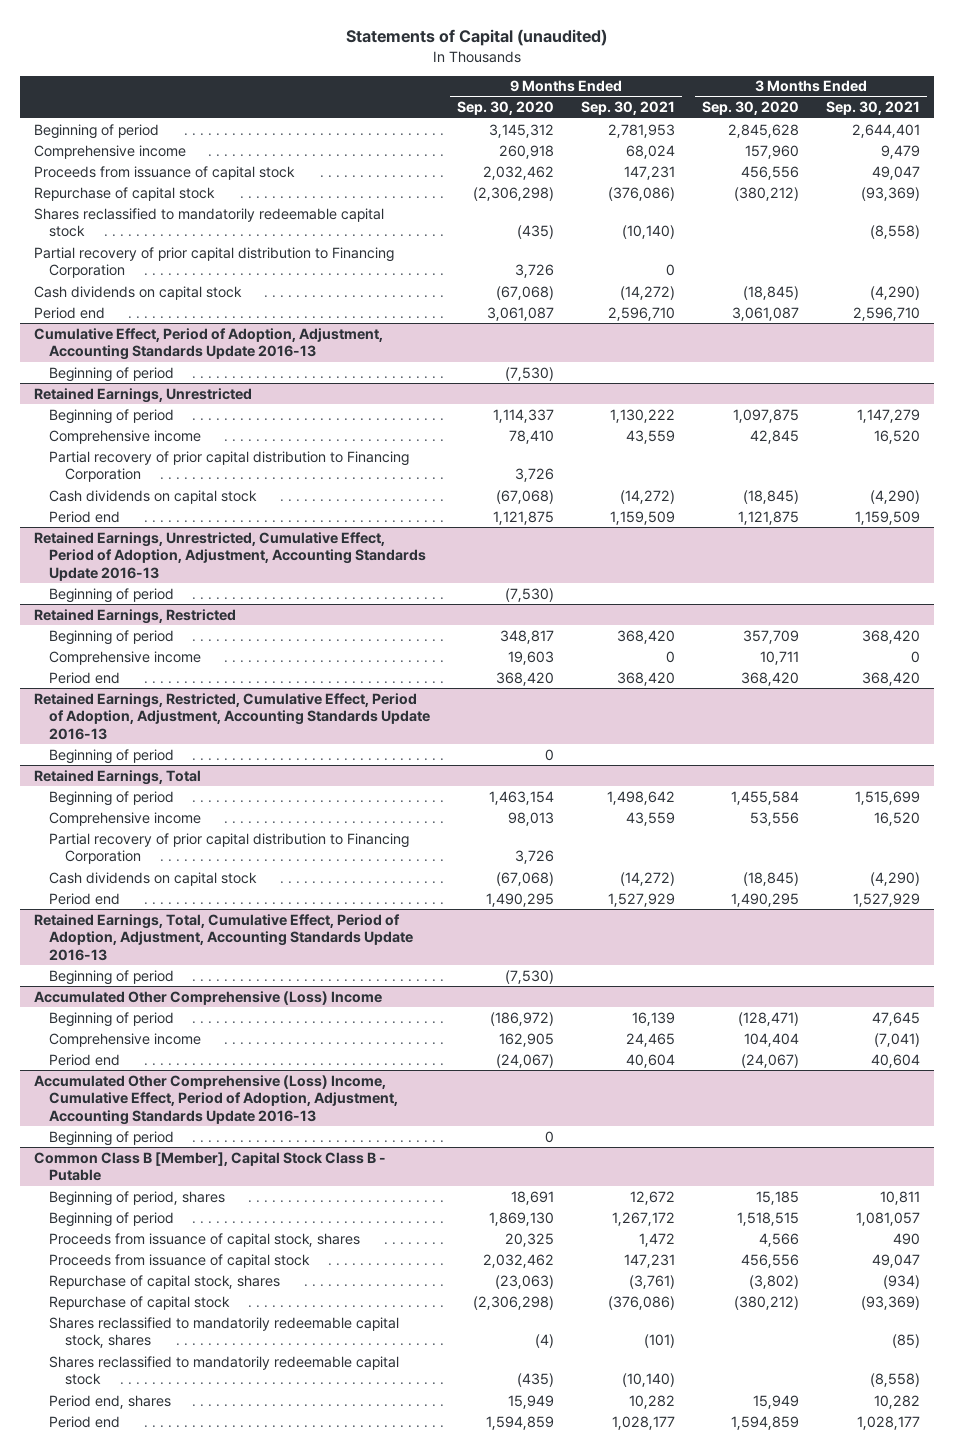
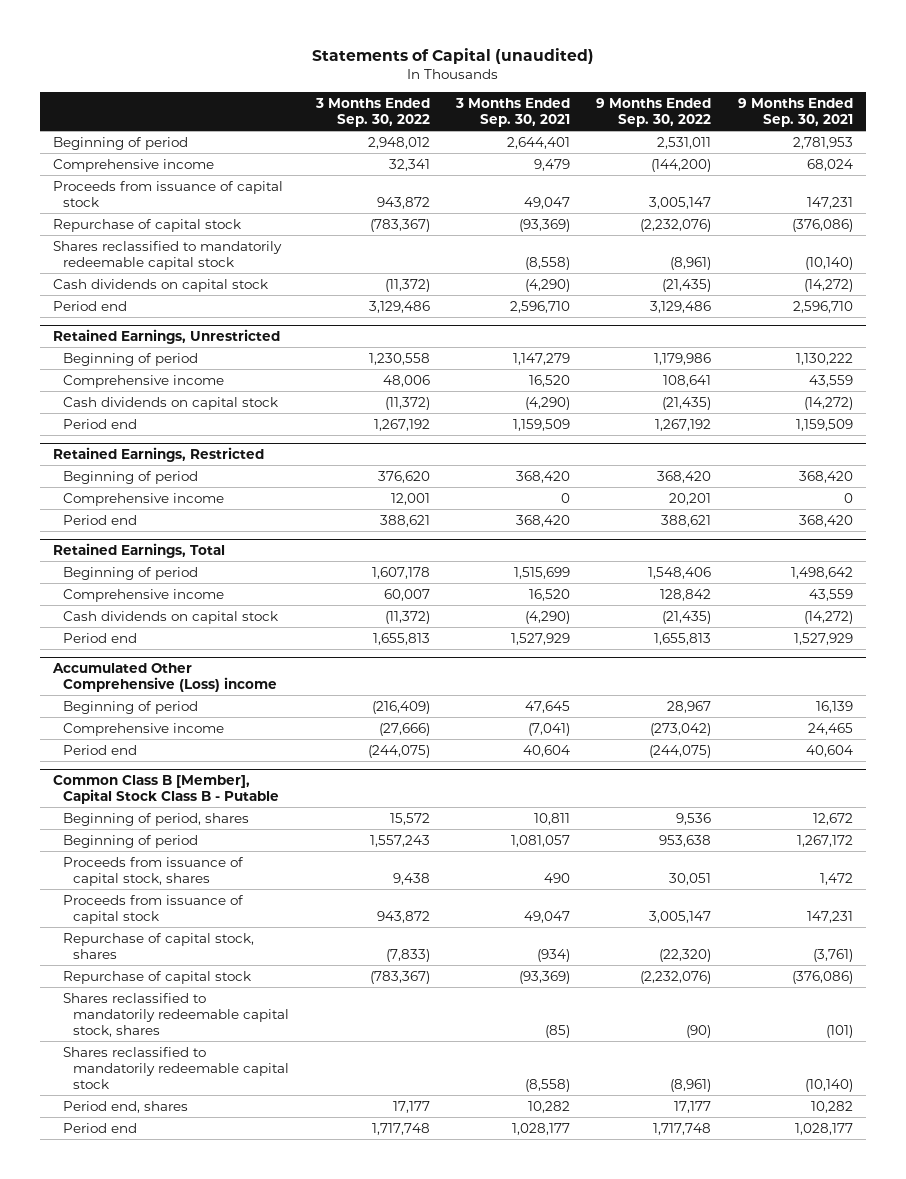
[457,101,555,116] Sep. 30, 2020 -> none
[702,101,800,116] Sep. 30, 2020 -> none
none -> [314,97,430,127] 3 Months Ended Sep. 30, 2022
none -> [596,97,712,127] 9 Months Ended Sep. 30, 2022
[33,246,394,279] Partial recovery of prior capital distribution to Financing Corporation -> none
[33,327,383,361] Cumulative Effect, Period of Adoption, Adjustment, Accounting Standards Update 2016-13 -> none
[49,366,175,382] Beginning of period -> none
[49,450,410,483] Partial recovery of prior capital distribution to Financing Corporation -> none
[33,531,427,581] Retained Earnings, Unrestricted, Cumulative Effect, Period of Adoption, Adjustment, Accounting Standards Update 2016-13 -> none
[49,587,175,603] Beginning of period -> none
[33,692,431,740] Retained Earnings, Restricted, Cumulative Effect, Period of Adoption, Adjustment, Accounting Standards Update 2016-13 -> none
[49,748,175,764] Beginning of period -> none
[49,832,410,865] Partial recovery of prior capital distribution to Financing Corporation -> none
[33,913,414,961] Retained Earnings, Total, Cumulative Effect, Period of Adoption, Adjustment, Accounting Standards Update 2016-13 -> none
[49,969,175,985] Beginning of period -> none
[33,990,382,1005] Accumulated Other Comprehensive (Loss) Income -> [52,662,278,692] Accumulated Other Comprehensive (Loss) income
[33,1074,399,1125] Accumulated Other Comprehensive (Loss) Income, Cumulative Effect, Period of Adoption, Adjustment, Accounting Standards Update 2016-13 -> none
[49,1130,175,1146] Beginning of period -> none

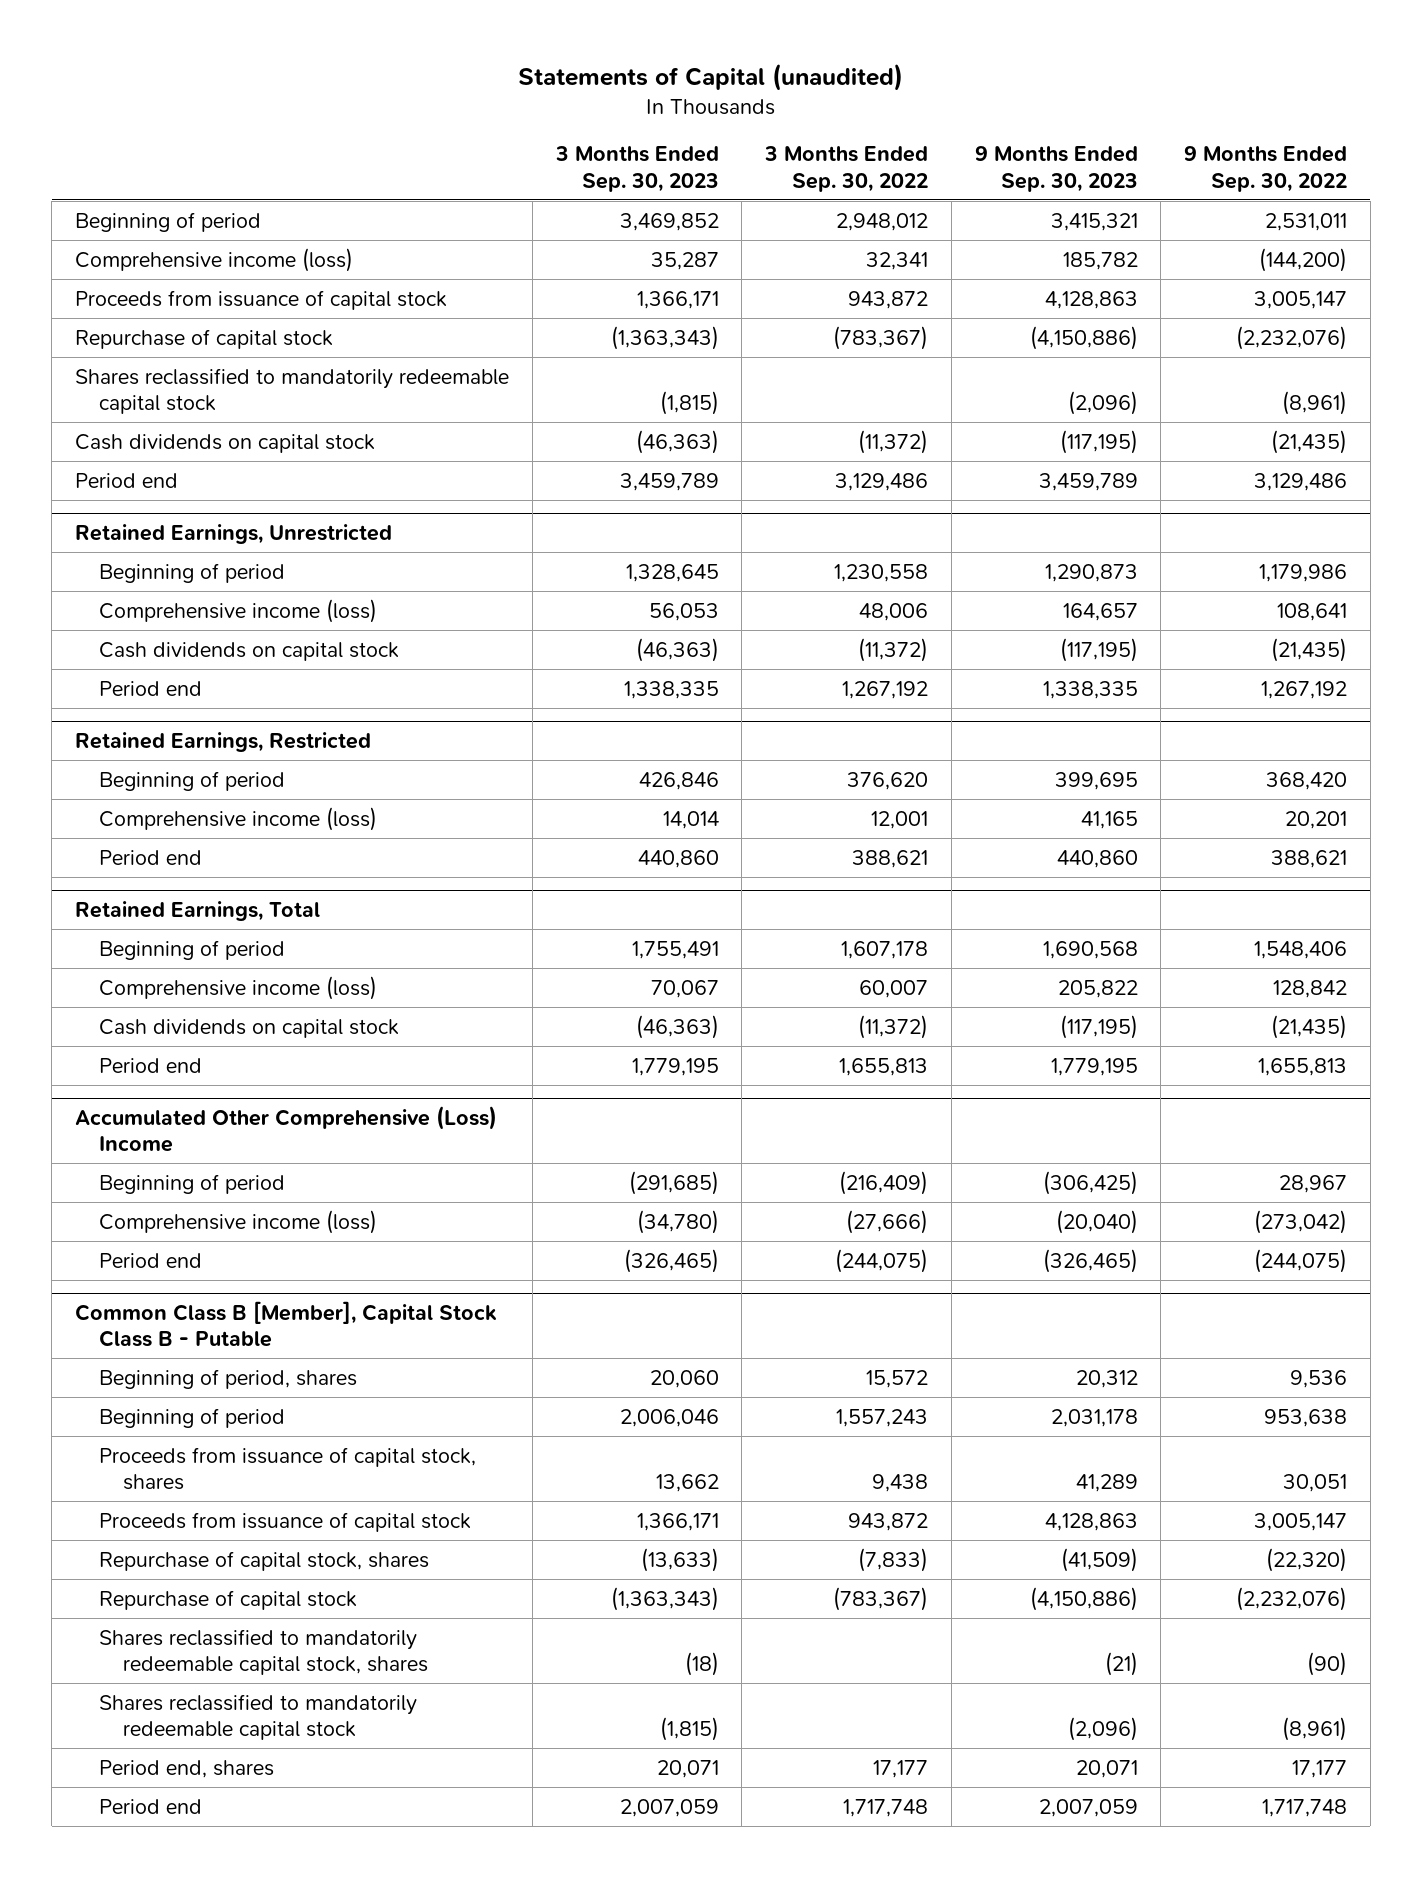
[454,97,570,127] 3 Months Ended Sep. 30, 2021 -> none
[737,97,853,127] 9 Months Ended Sep. 30, 2021 -> none
none -> [554,146,719,192] 3 Months Ended Sep. 30, 2023
none -> [974,146,1138,192] 9 Months Ended Sep. 30, 2023
[53,158,215,172] Comprehensive income -> [74,247,353,272] Comprehensive income (loss)
[63,374,225,388] Comprehensive income -> [99,598,378,623] Comprehensive income (loss)
[63,492,225,506] Comprehensive income -> [99,806,378,831] Comprehensive income (loss)
[63,588,225,602] Comprehensive income -> [99,975,378,1000] Comprehensive income (loss)
[52,662,278,692] Accumulated Other Comprehensive (Loss) income -> [74,1105,497,1153] Accumulated Other Comprehensive (Loss) Income
[63,722,225,736] Comprehensive income -> [99,1209,378,1234] Comprehensive income (loss)

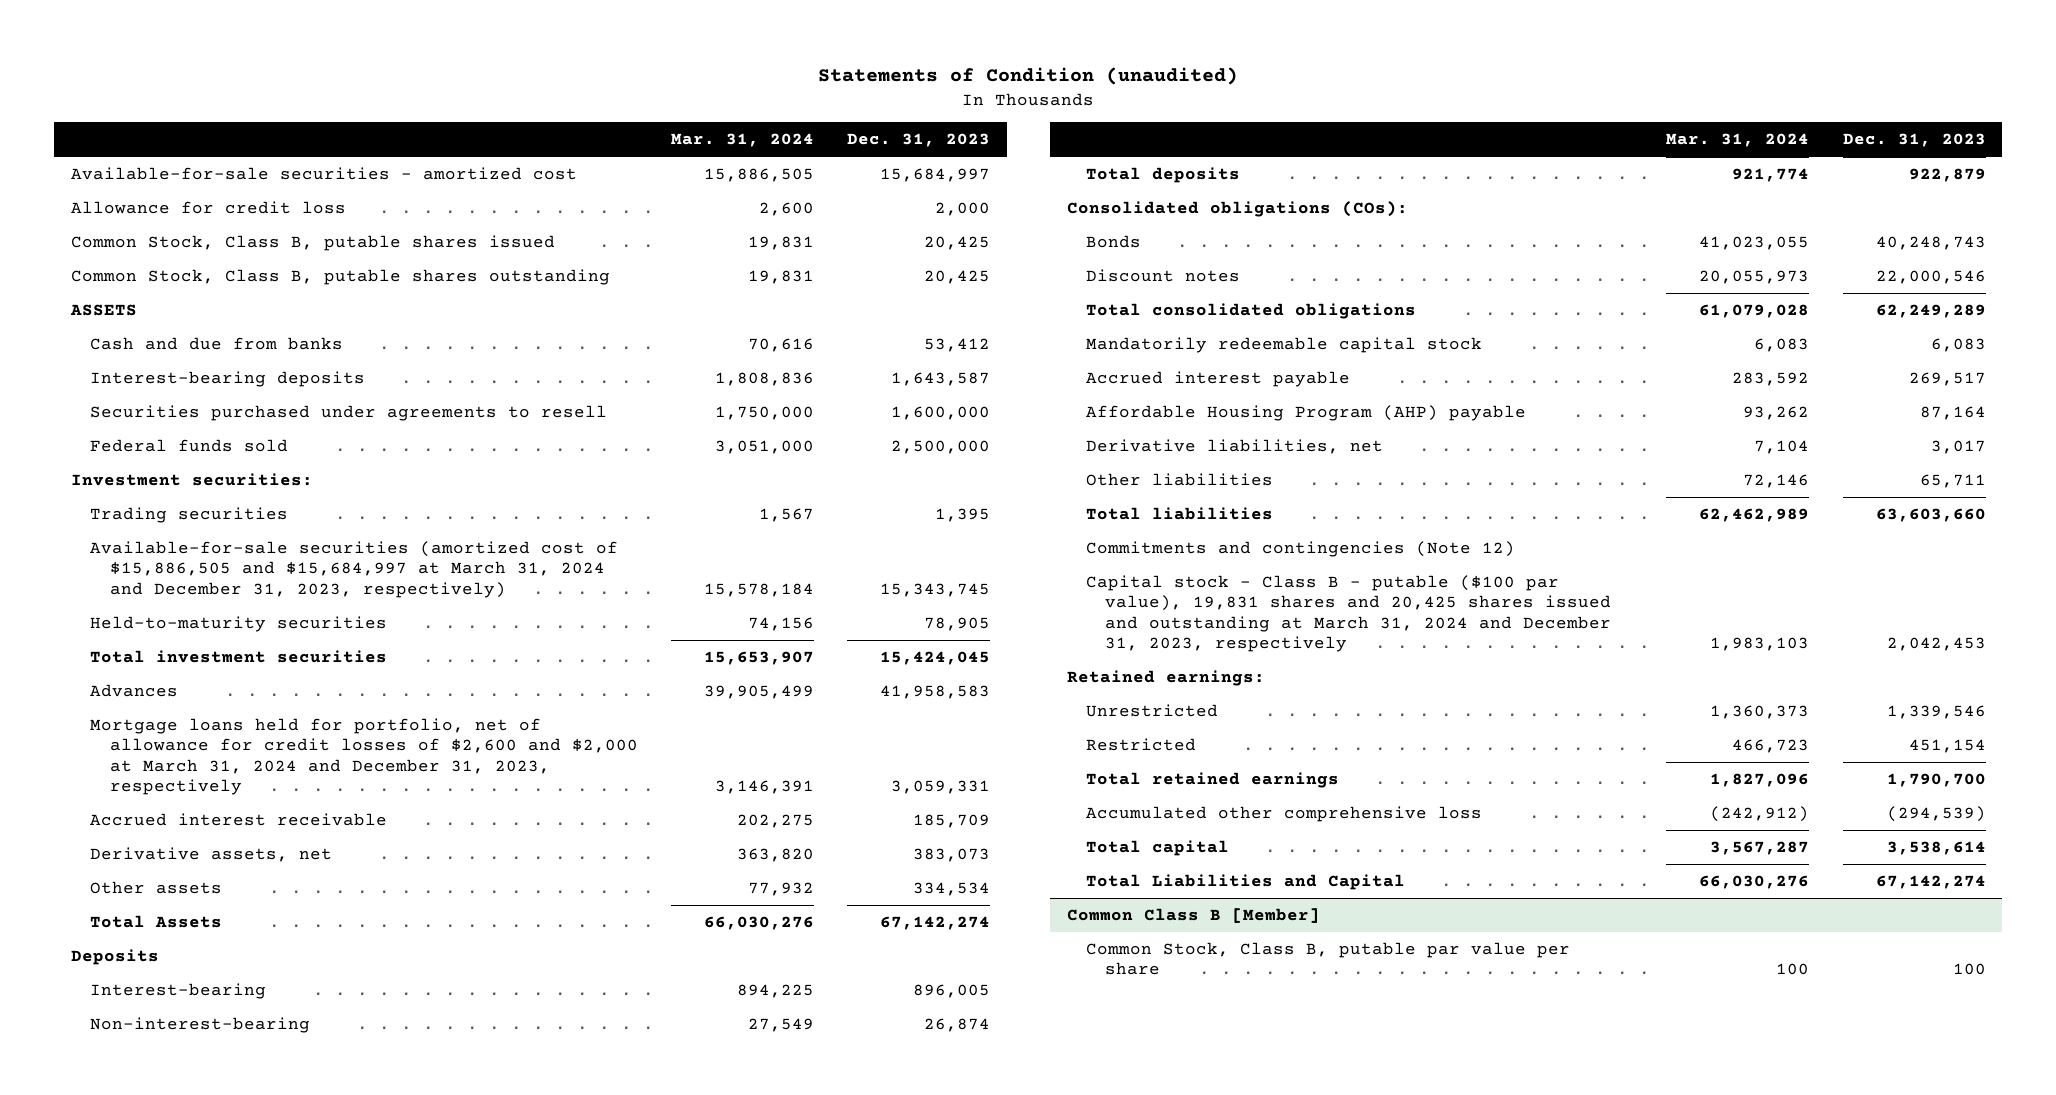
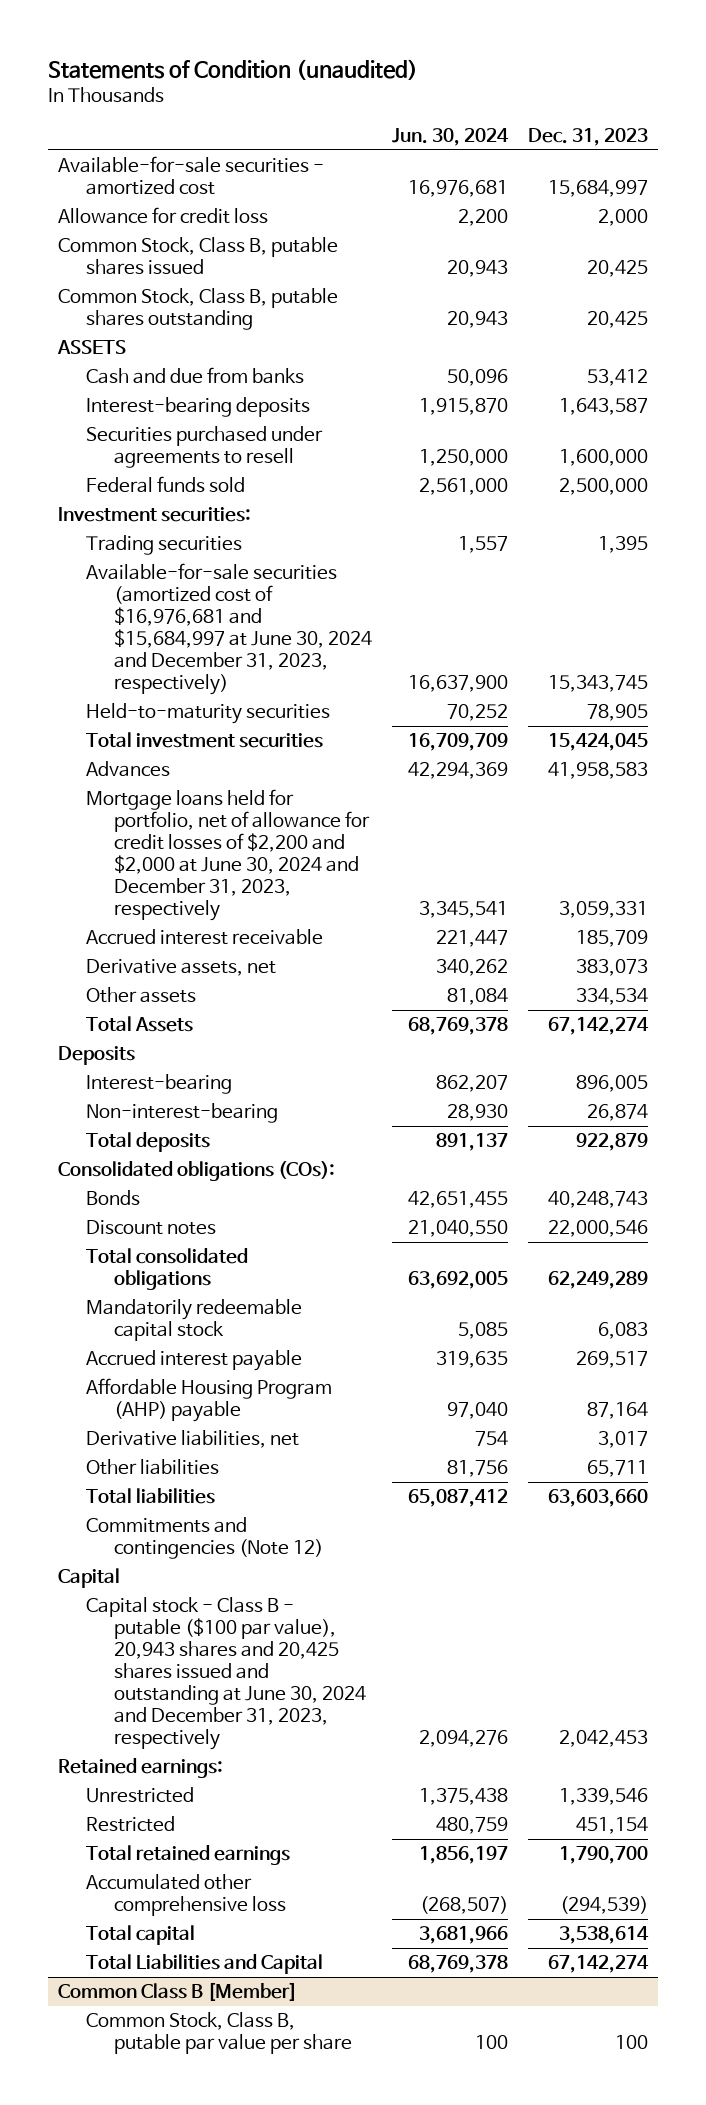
[670,133,814,148] Mar. 31, 2024 -> none
none -> [392,128,510,147] Jun. 30, 2024
[90,541,619,598] Available-for-sale securities (amortized cost of $15,886,505 and $15,684,997 at March 31, 2024 and December 31, 2023, respectively) -> [86,563,373,696] Available-for-sale securities (amortized cost of $16,976,681 and $15,684,997 at June 30, 2024 and December 31, 2023, respectively)
[90,718,638,796] Mortgage loans held for portfolio, net of allowance for credit losses of $2,600 and $2,000 at March 31, 2024 and December 31, 2023, respectively -> [86,789,371,922] Mortgage loans held for portfolio, net of allowance for credit losses of $2,200 and $2,000 at June 30, 2024 and December 31, 2023, respectively
none -> [57,1568,120,1589] Capital
[1085,575,1612,653] Capital stock - Class B - putable ($100 par value), 19,831 shares and 20,425 shares issued and outstanding at March 31, 2024 and December 31, 2023, respectively -> [86,1597,367,1751] Capital stock - Class B - putable ($100 par value), 20,943 shares and 20,425 shares issued and outstanding at June 30, 2024 and December 31, 2023, respectively

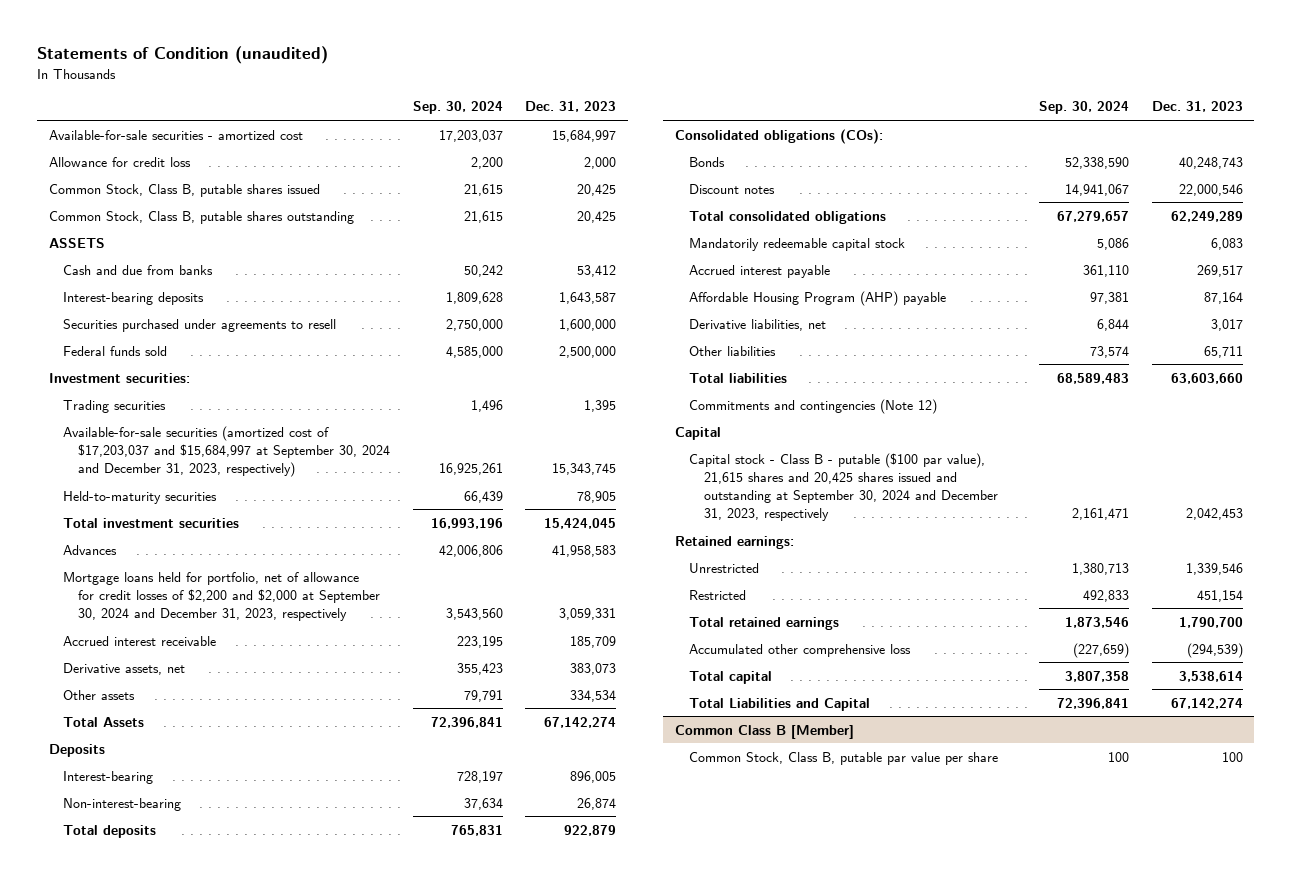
[392,128,510,147] Jun. 30, 2024 -> none
none -> [412,101,503,115] Sep. 30, 2024
[86,563,373,696] Available-for-sale securities (amortized cost of $16,976,681 and $15,684,997 at June 30, 2024 and December 31, 2023, respectively) -> [63,425,390,478] Available-for-sale securities (amortized cost of $17,203,037 and $15,684,997 at September 30, 2024 and December 31, 2023, respectively)
[86,789,371,922] Mortgage loans held for portfolio, net of allowance for credit losses of $2,200 and $2,000 at June 30, 2024 and December 31, 2023, respectively -> [63,571,380,622] Mortgage loans held for portfolio, net of allowance for credit losses of $2,200 and $2,000 at September 30, 2024 and December 31, 2023, respectively
[86,1597,367,1751] Capital stock - Class B - putable ($100 par value), 20,943 shares and 20,425 shares issued and outstanding at June 30, 2024 and December 31, 2023, respectively -> [689,452,999,522] Capital stock - Class B - putable ($100 par value), 21,615 shares and 20,425 shares issued and outstanding at September 30, 2024 and December 31, 2023, respectively

